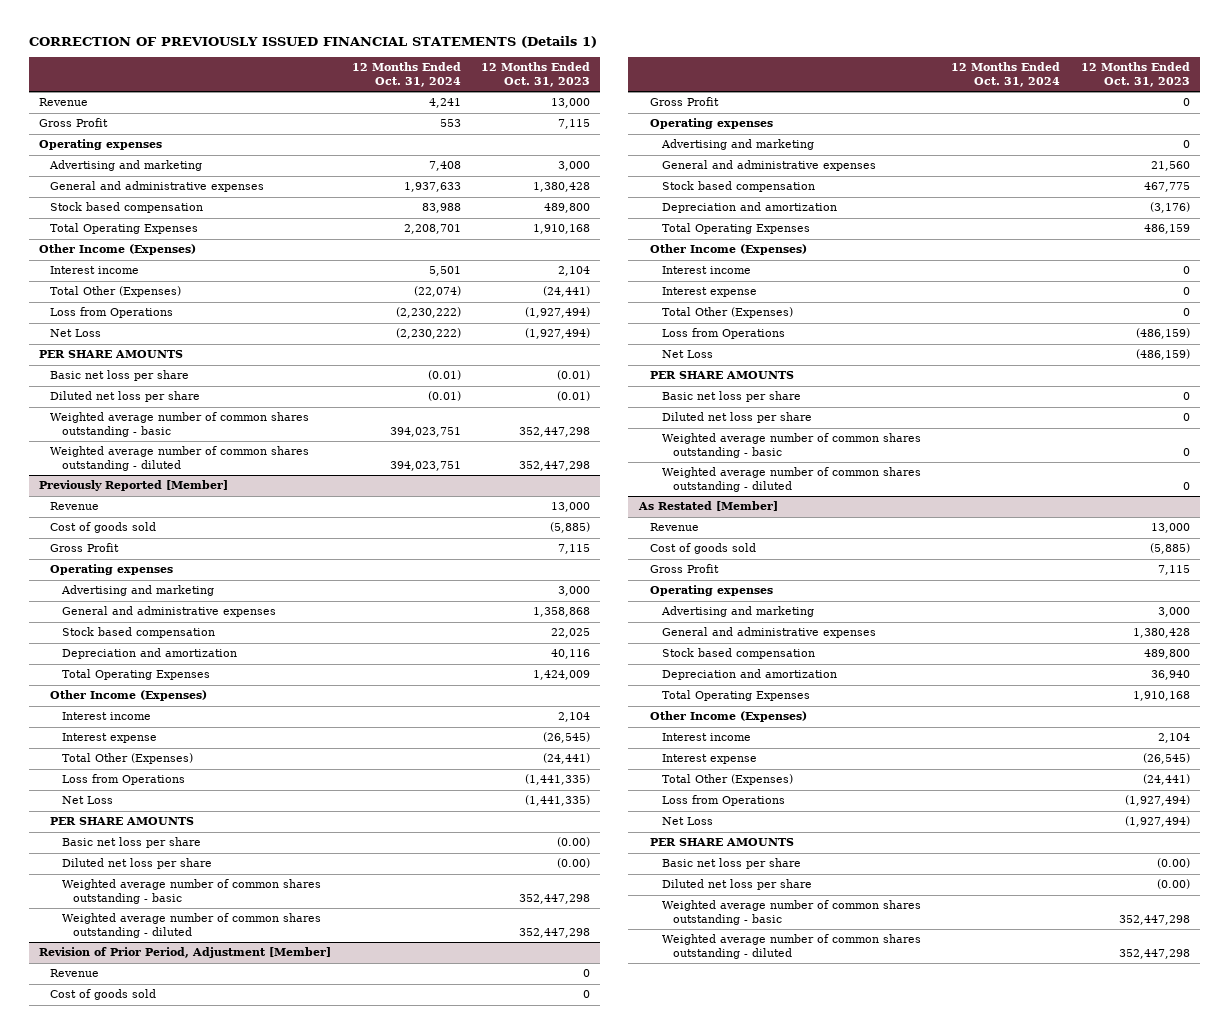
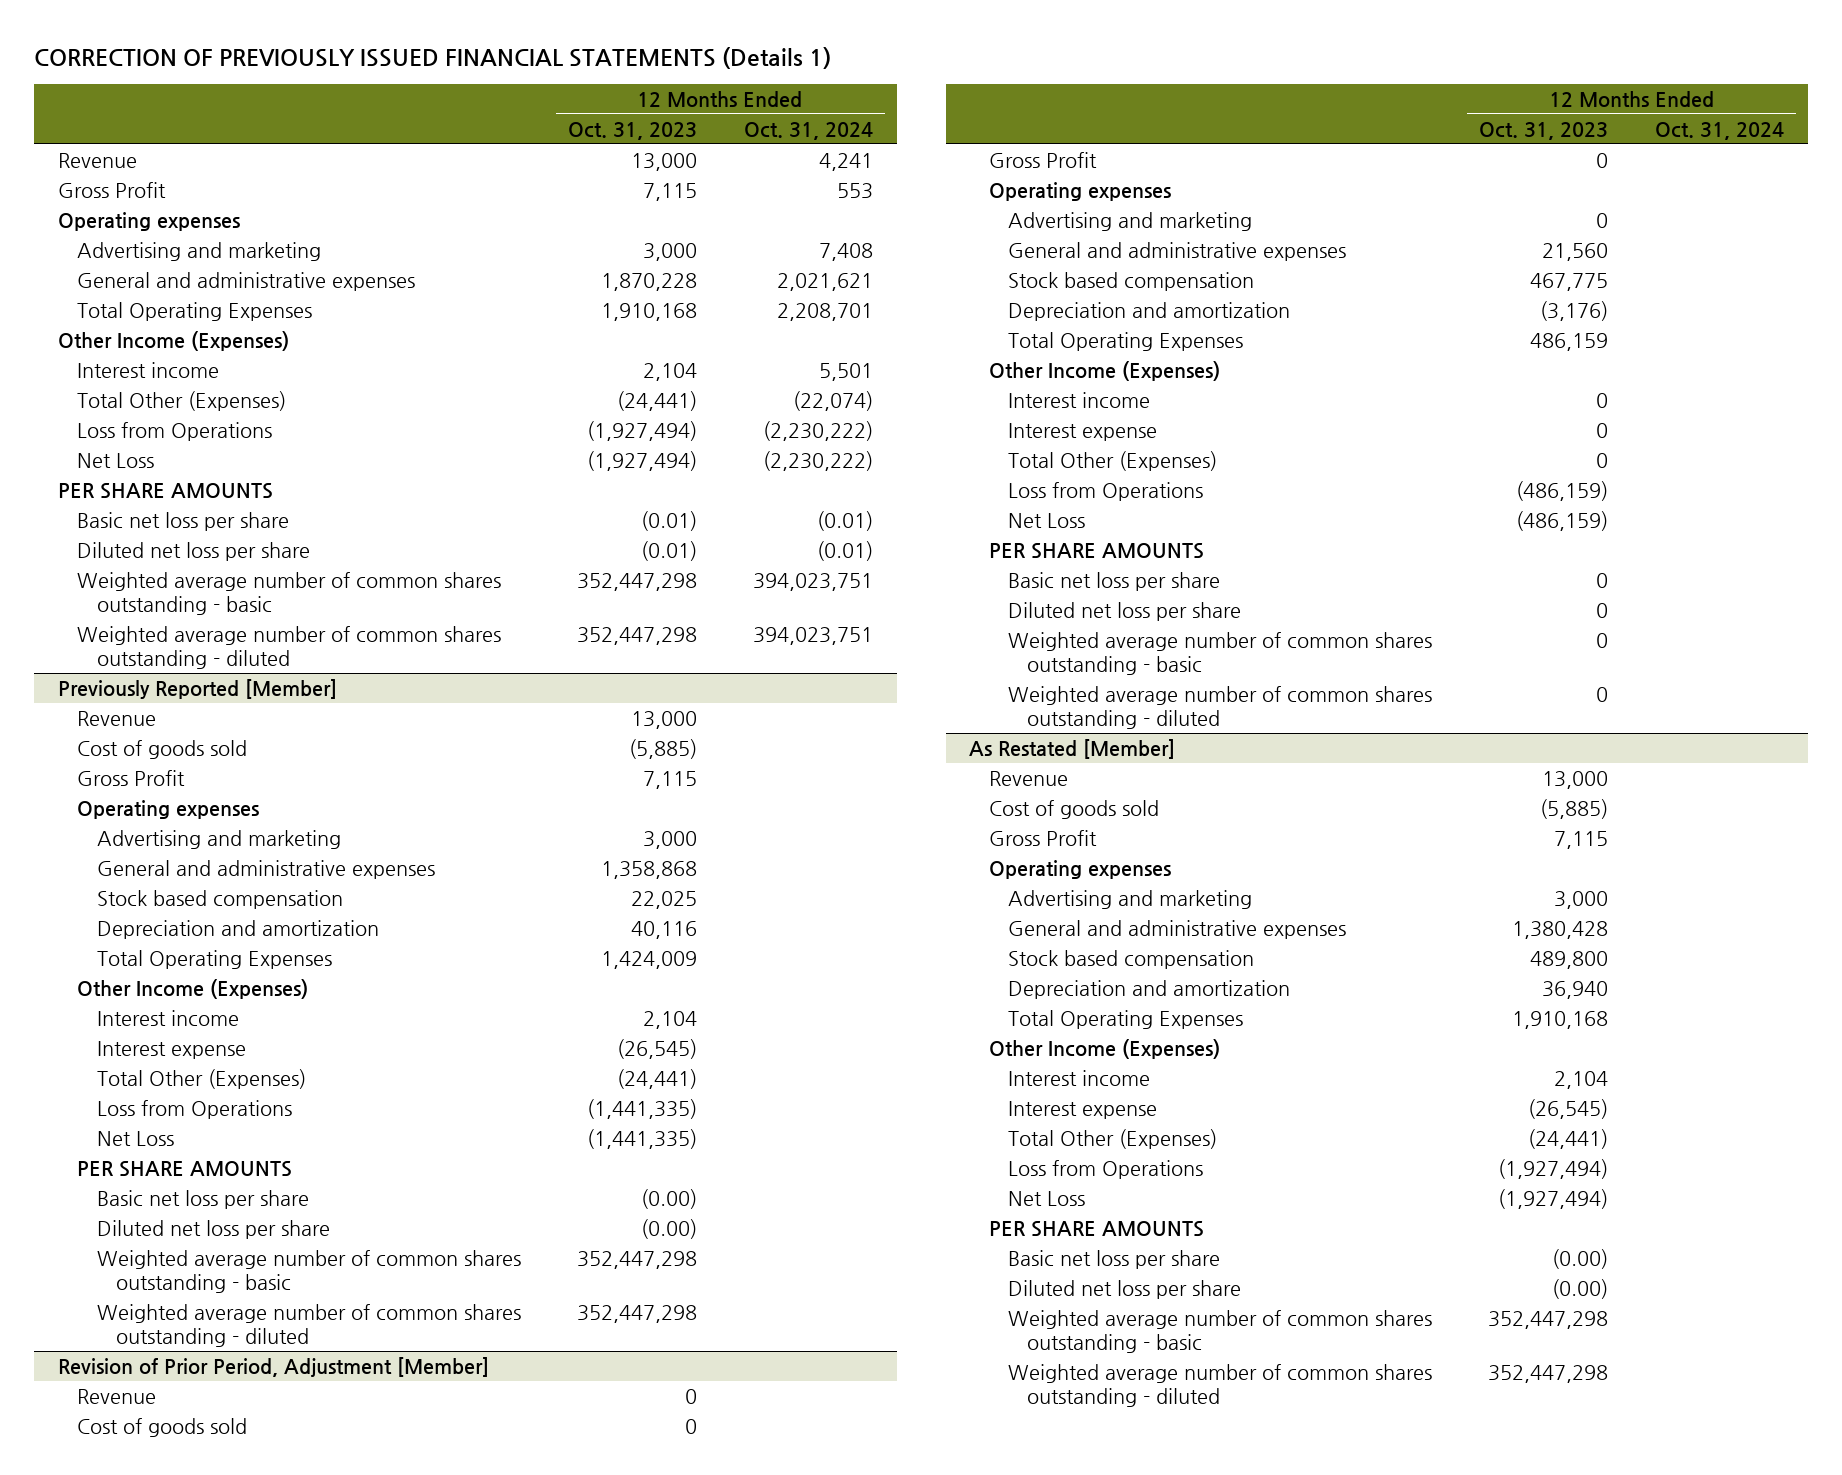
[50,202,204,214] Stock based compensation -> none
[403,182,461,193] 1,937,633 -> [777,272,874,291] 2,021,621
[533,182,591,193] 1,380,428 -> [600,272,697,291] 1,870,228

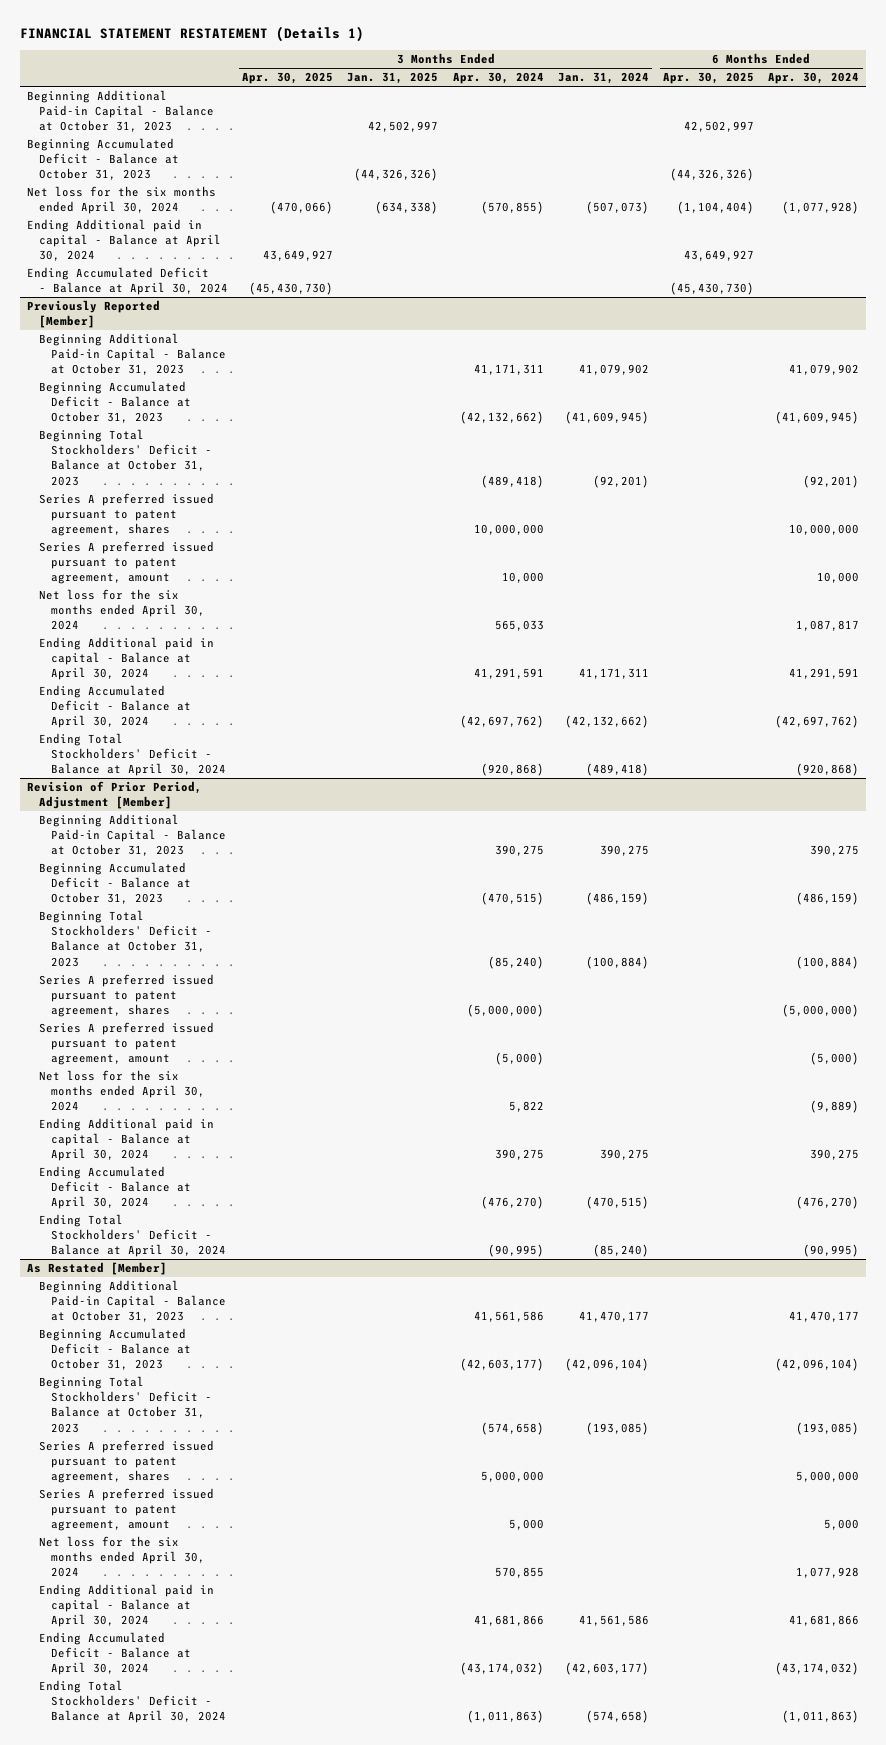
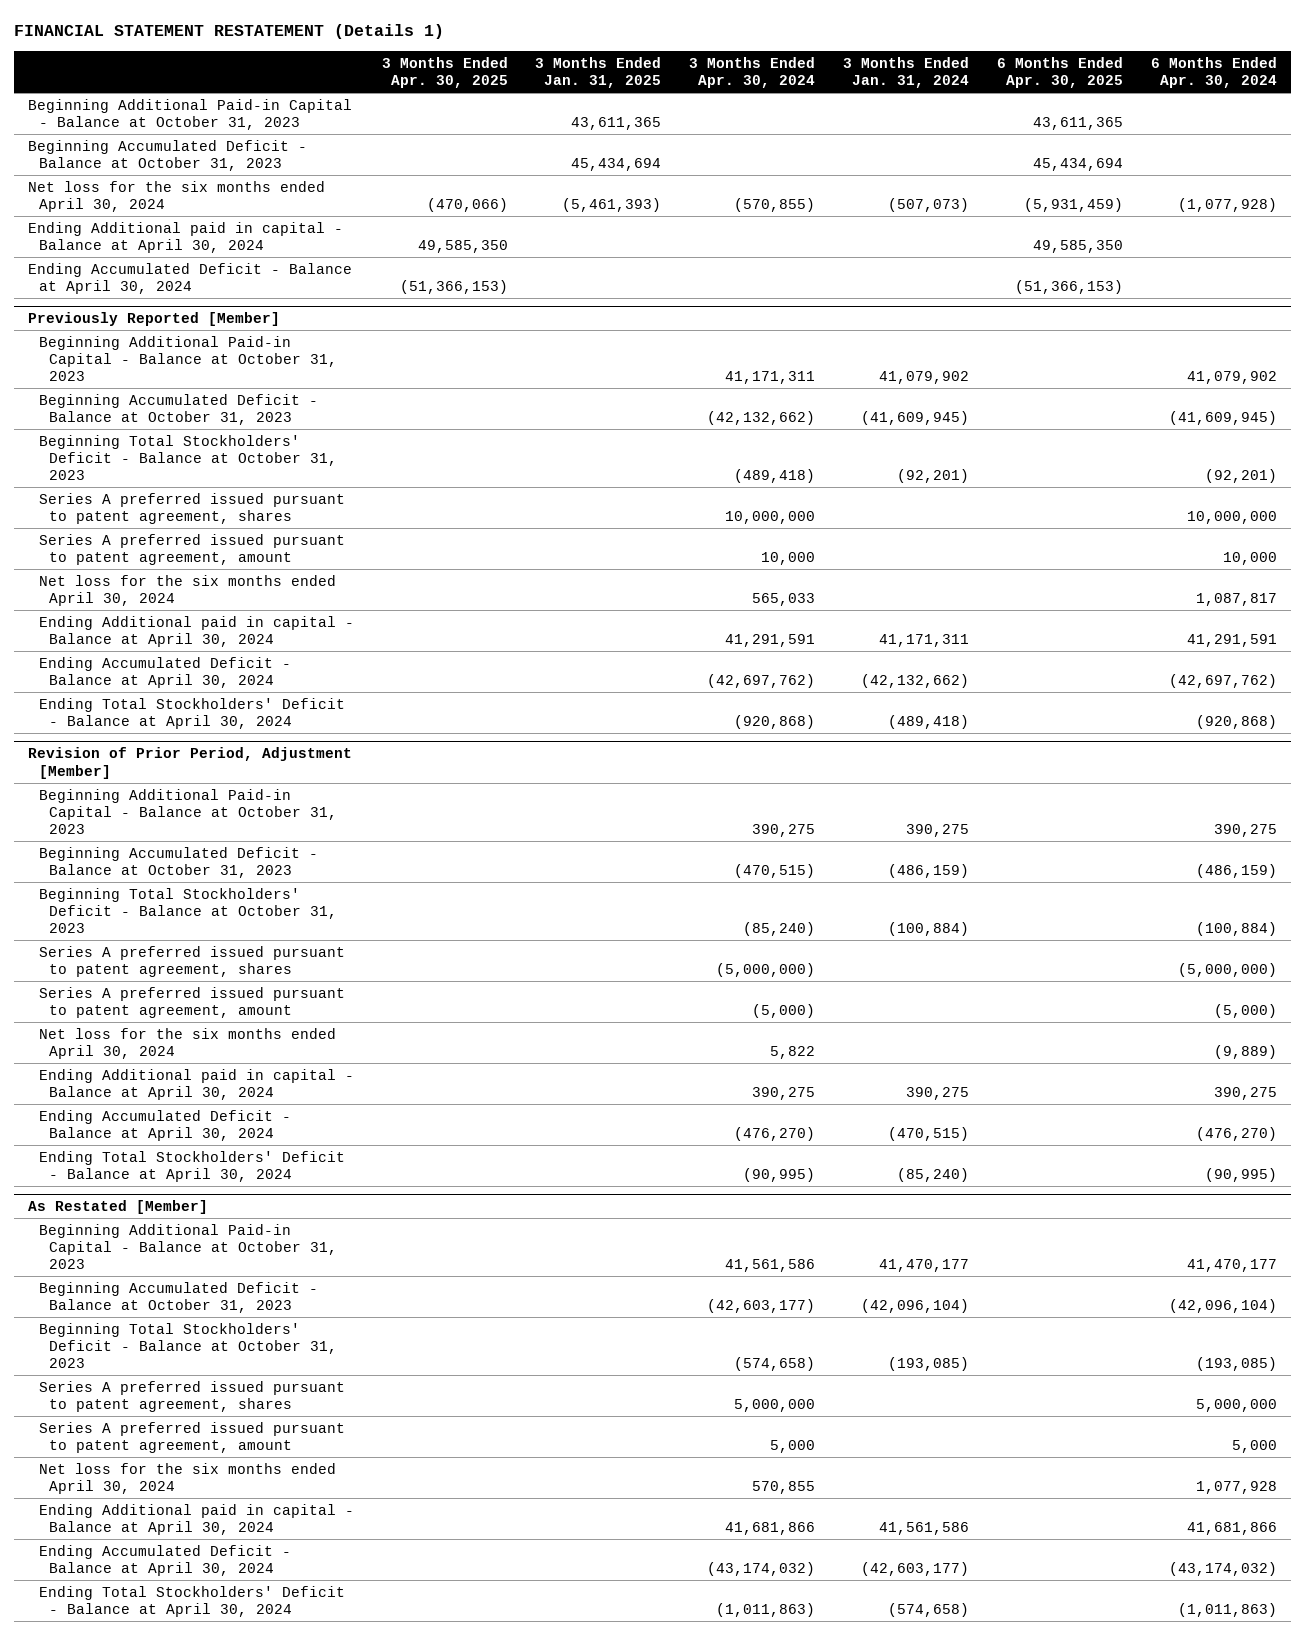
[368,121,439,133] 42,502,997 -> [571,116,662,130] 43,611,365
[684,121,755,133] 42,502,997 -> [1033,116,1124,130] 43,611,365
[354,168,439,182] (44,326,326) -> [571,157,662,171] 45,434,694
[670,168,755,182] (44,326,326) -> [1033,157,1124,171] 45,434,694
[375,201,439,215] (634,338) -> [562,197,662,212] (5,461,393)
[677,201,755,215] (1,104,404) -> [1024,197,1124,212] (5,931,459)
[263,250,334,262] 43,649,927 -> [417,239,508,253] 49,585,350
[684,250,755,262] 43,649,927 -> [1033,239,1124,253] 49,585,350
[249,282,334,296] (45,430,730) -> [399,279,508,294] (51,366,153)
[670,282,755,296] (45,430,730) -> [1015,279,1124,294] (51,366,153)

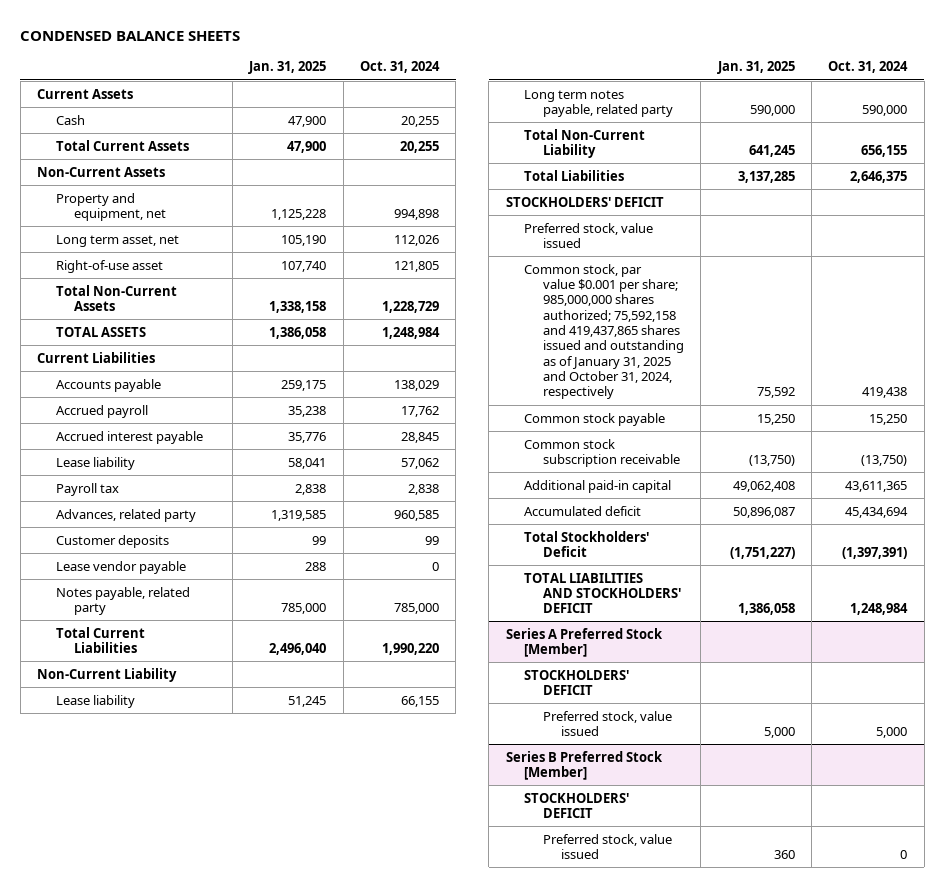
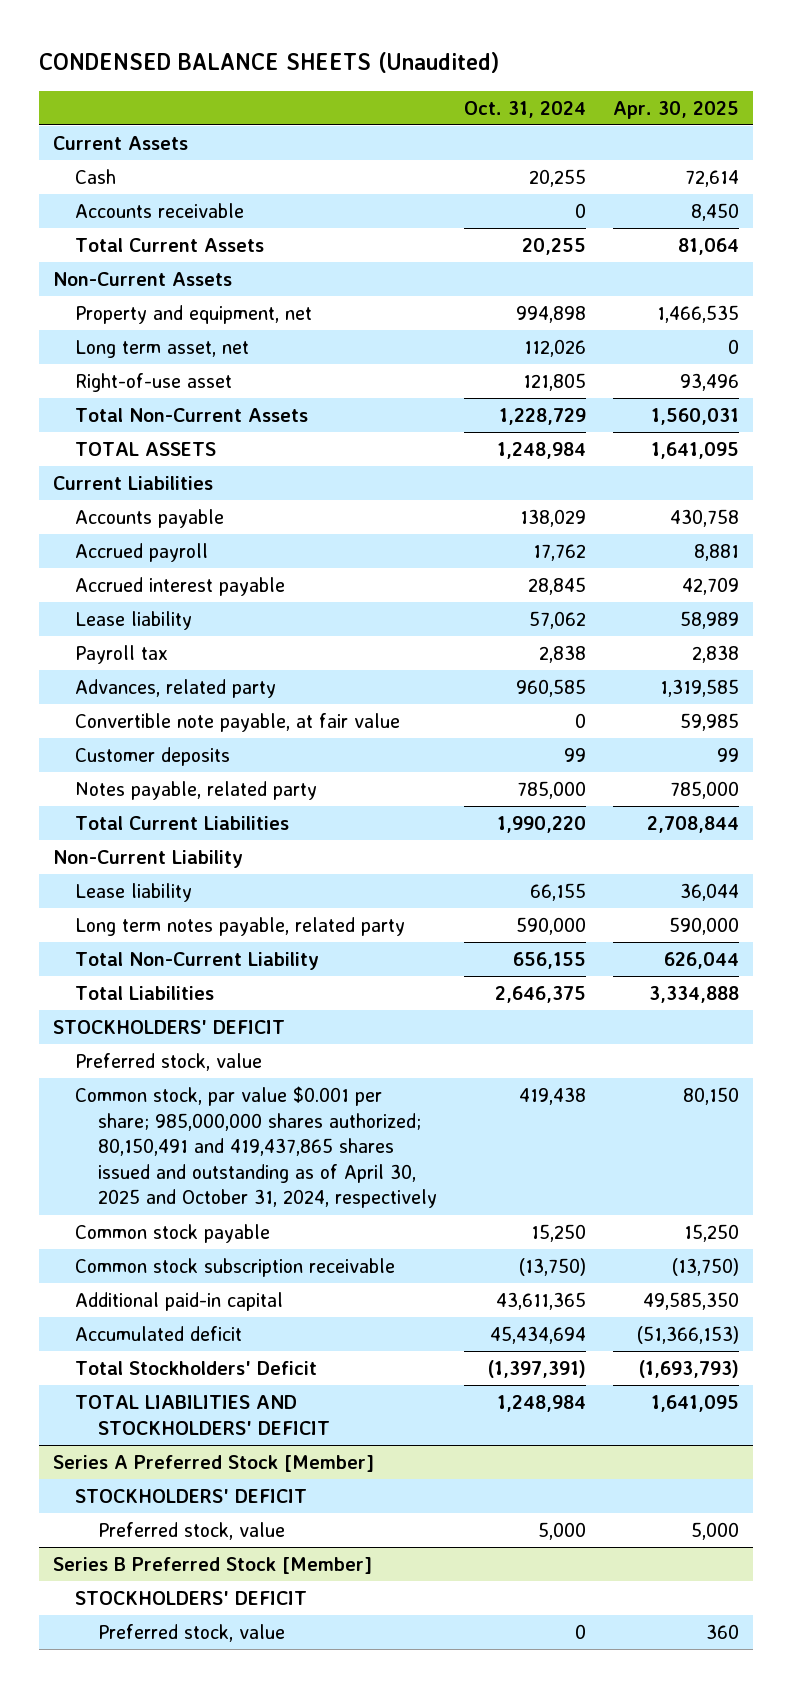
[20,30,241,41] CONDENSED BALANCE SHEETS -> [39,52,500,74] CONDENSED BALANCE SHEETS (Unaudited)
[248,61,327,75] Jan. 31, 2025 -> none
none -> [613,100,740,119] Apr. 30, 2025
none -> [75,203,245,219] Accounts receivable
none -> [75,713,401,733] Convertible note payable, at fair value
[55,560,186,574] Lease vendor payable -> none
[524,222,654,248] Preferred stock, value issued -> [75,1053,263,1072] Preferred stock, value
[524,263,684,400] Common stock, par value $0.001 per share; 985,000,000 shares authorized; 75,592,158 and 419,437,865 shares issued and outstanding as of January 31, 2025 and October 31, 2024, respectively -> [75,1086,437,1209] Common stock, par value $0.001 per share; 985,000,000 shares authorized; 80,150,491 and 419,437,865 shares issued and outstanding as of April 30, 2025 and October 31, 2024, respectively
[542,710,672,736] Preferred stock, value issued -> [97,1522,285,1541] Preferred stock, value
[542,833,672,859] Preferred stock, value issued -> [97,1624,285,1643] Preferred stock, value

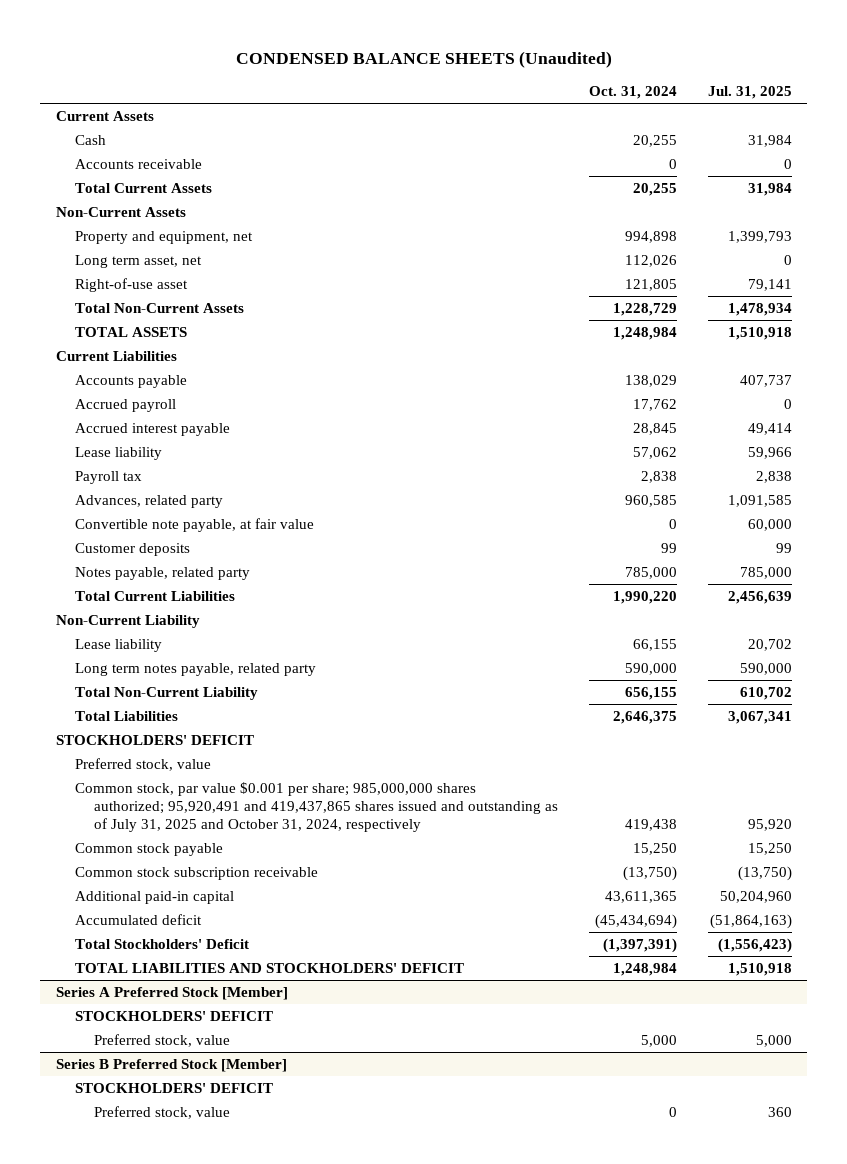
[613,100,740,119] Apr. 30, 2025 -> none
none -> [707,86,792,100] Jul. 31, 2025
[75,1086,437,1209] Common stock, par value $0.001 per share; 985,000,000 shares authorized; 80,150,491 and 419,437,865 shares issued and outstanding as of April 30, 2025 and October 31, 2024, respectively -> [75,782,559,833] Common stock, par value $0.001 per share; 985,000,000 shares authorized; 95,920,491 and 419,437,865 shares issued and outstanding as of July 31, 2025 and October 31, 2024, respectively
[490,1326,587,1345] 45,434,694 -> [595,914,678,930] (45,434,694)

